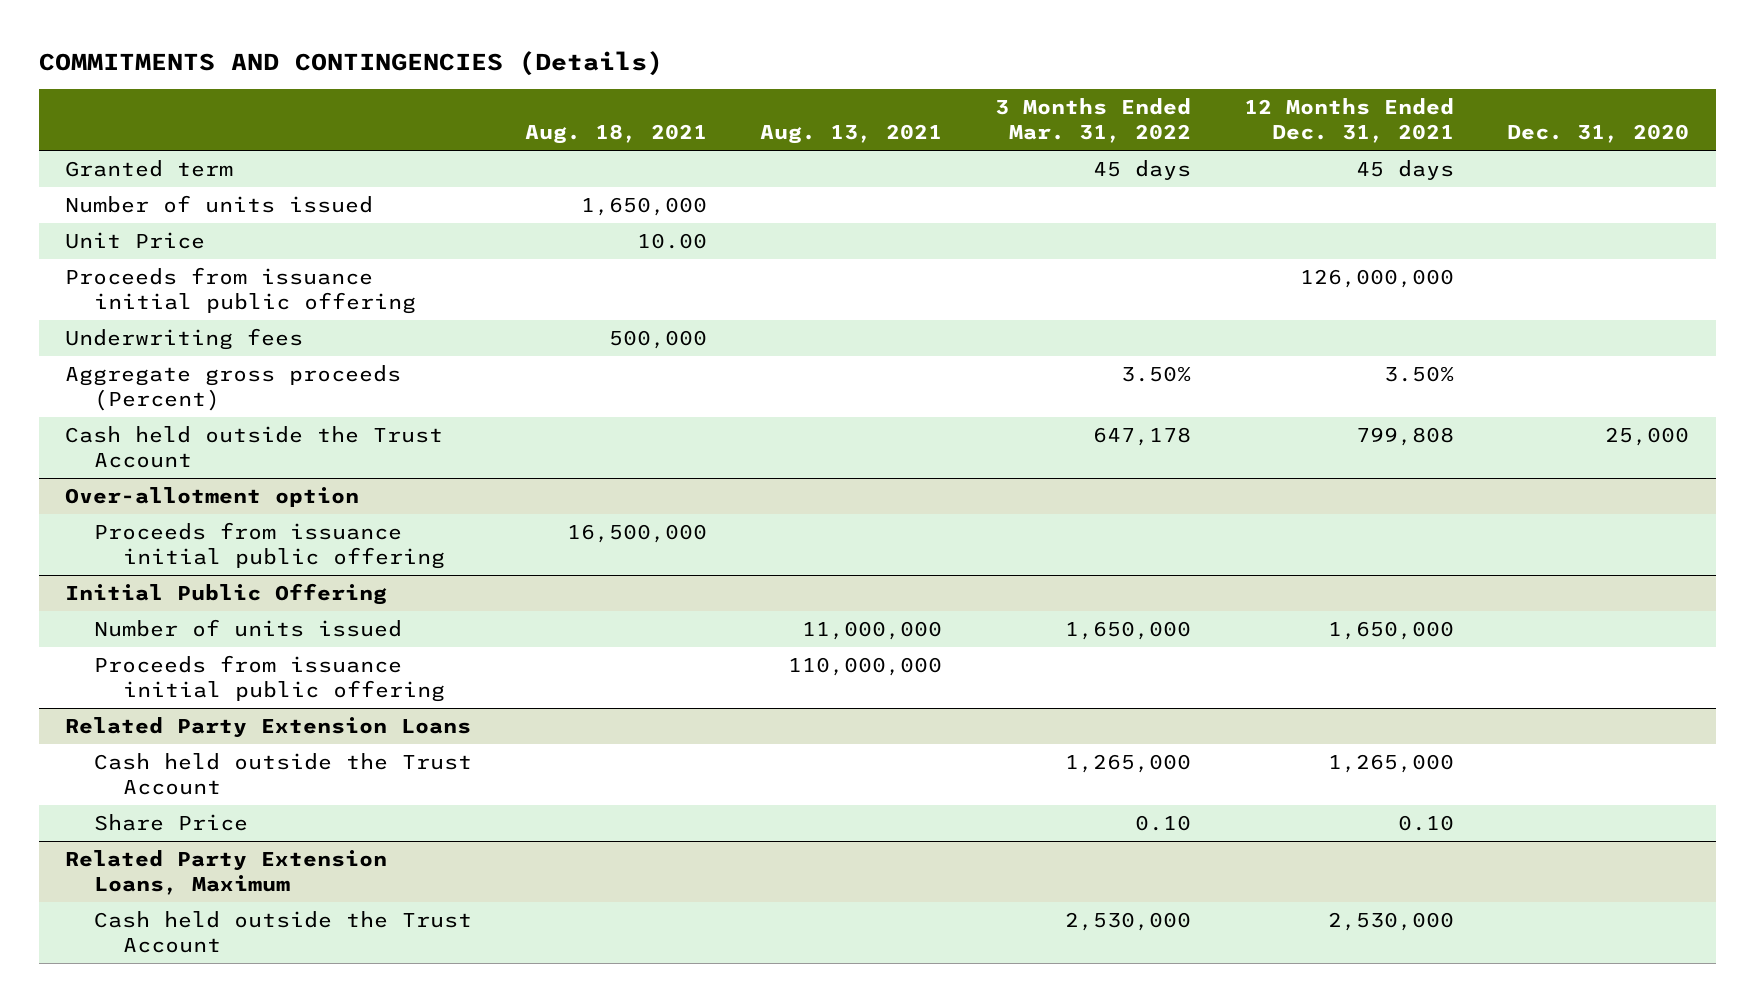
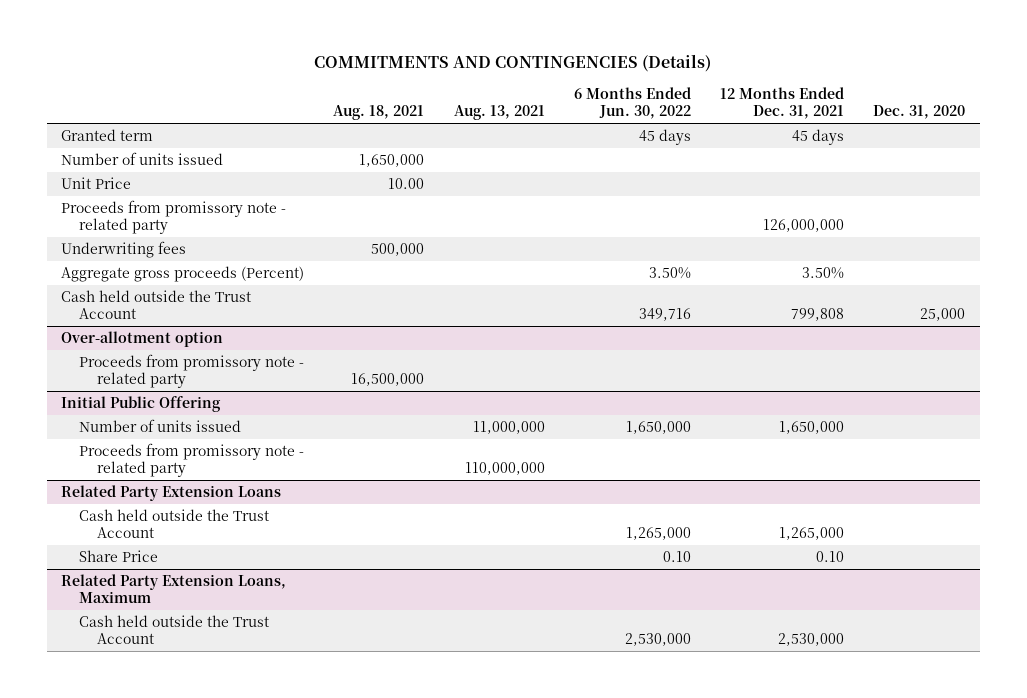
[995,98,1192,144] 3 Months Ended Mar. 31, 2022 -> none
none -> [573,87,691,120] 6 Months Ended Jun. 30, 2022
[65,266,417,315] Proceeds from issuance initial public offering -> [61,200,287,235] Proceeds from promissory note - related party
[94,521,445,570] Proceeds from issuance initial public offering -> [79,354,305,389] Proceeds from promissory note - related party
[94,654,445,703] Proceeds from issuance initial public offering -> [79,443,305,478] Proceeds from promissory note - related party

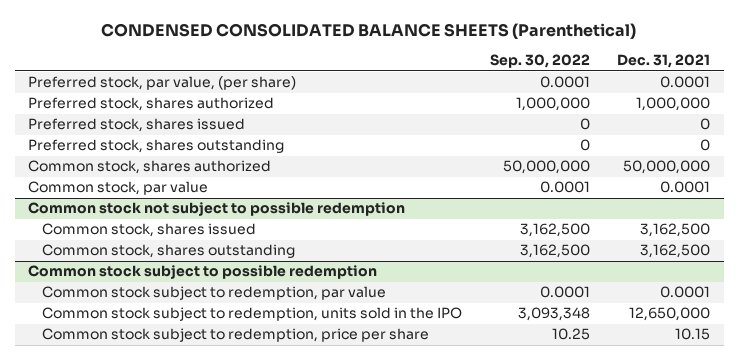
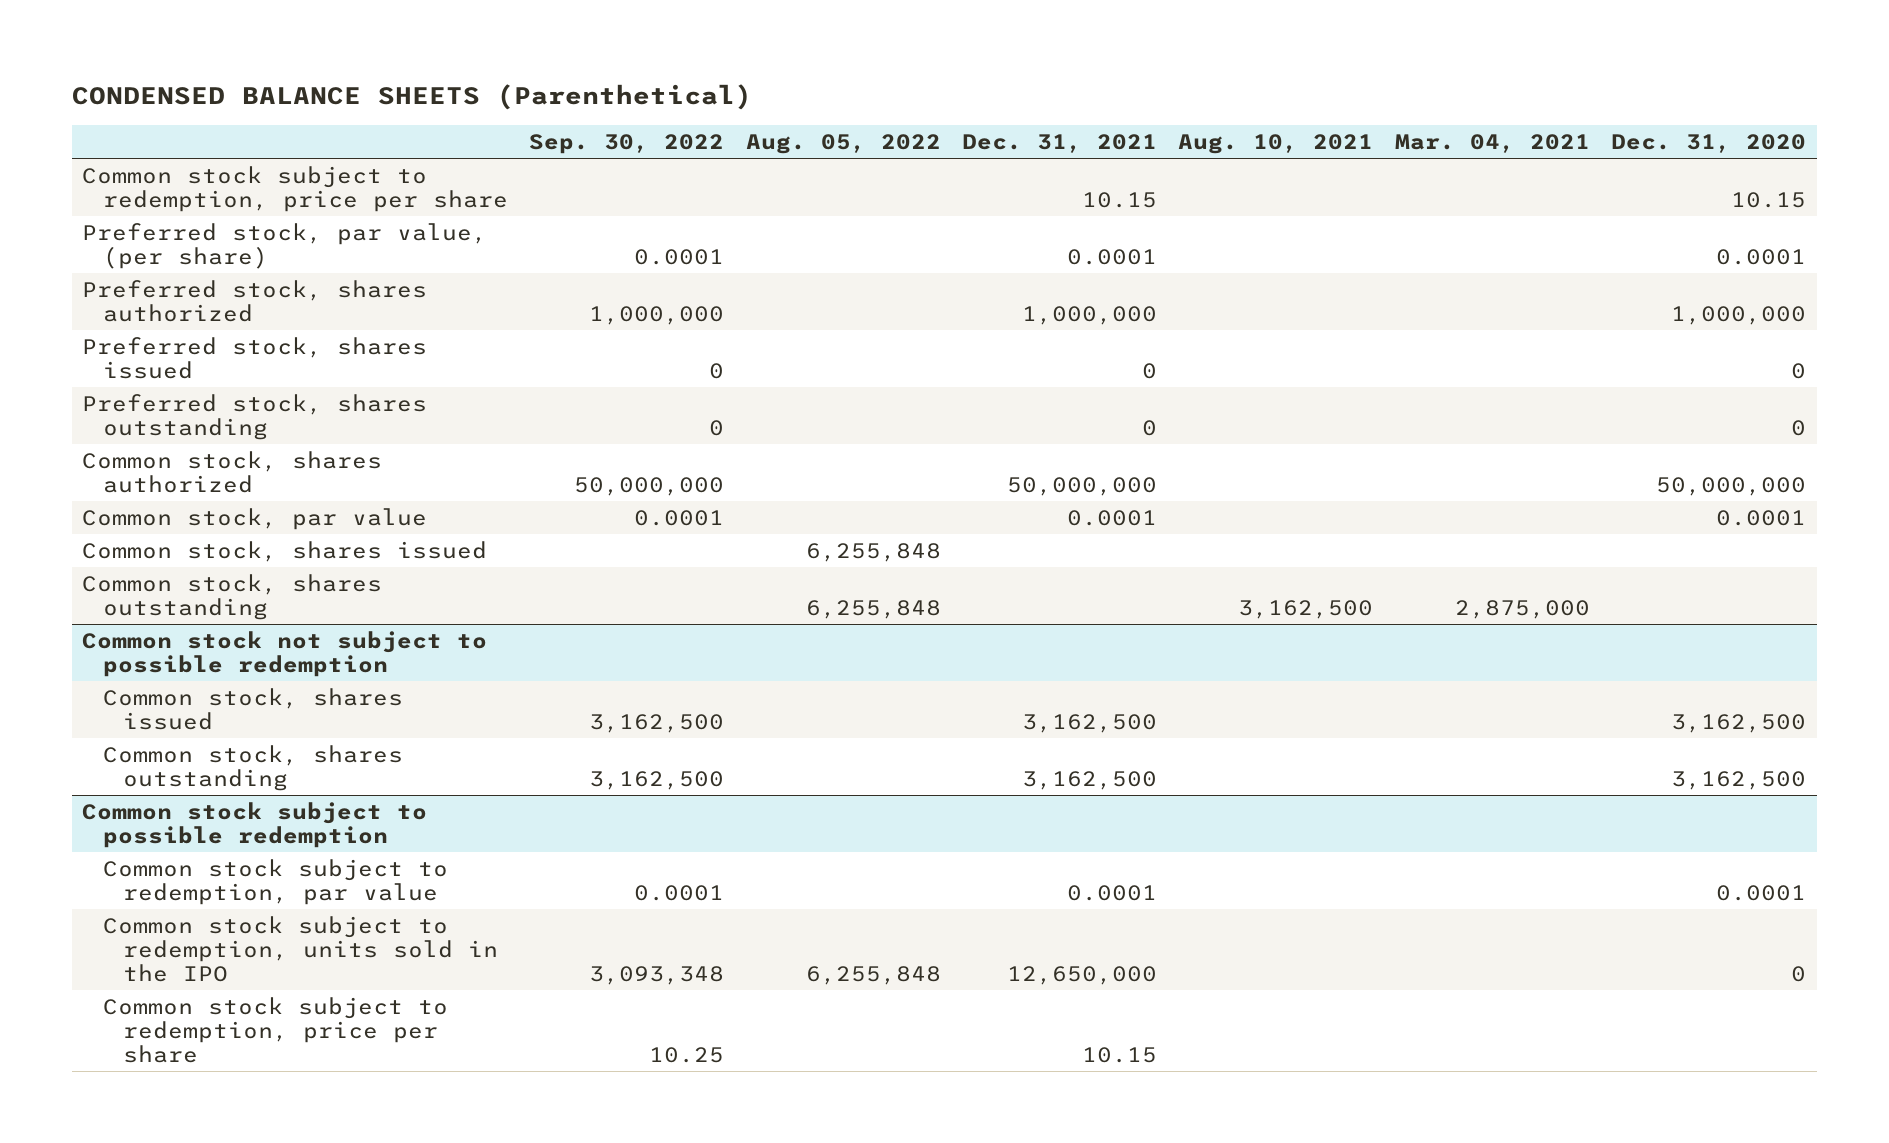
[101,23,637,40] CONDENSED CONSOLIDATED BALANCE SHEETS (Parenthetical) -> [71,84,752,111] CONDENSED BALANCE SHEETS (Parenthetical)
none -> [745,133,941,154] Aug. 05, 2022
none -> [1178,133,1374,154] Aug. 10, 2021
none -> [1394,133,1590,153] Mar. 04, 2021
none -> [1611,133,1807,153] Dec. 31, 2020
none -> [82,165,508,212] Common stock subject to redemption, price per share
none -> [82,540,488,562] Common stock, shares issued
none -> [82,573,383,620] Common stock, shares outstanding

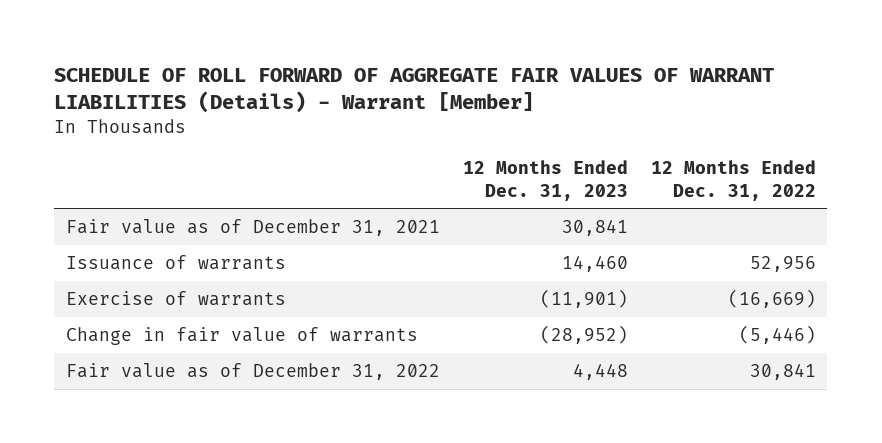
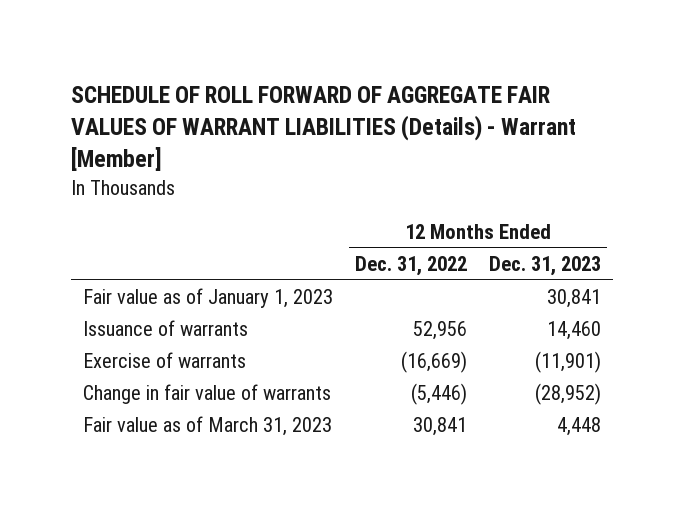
[65,219,440,237] Fair value as of December 31, 2021 -> [82,288,333,309] Fair value as of January 1, 2023
[65,363,440,381] Fair value as of December 31, 2022 -> [82,416,332,437] Fair value as of March 31, 2023

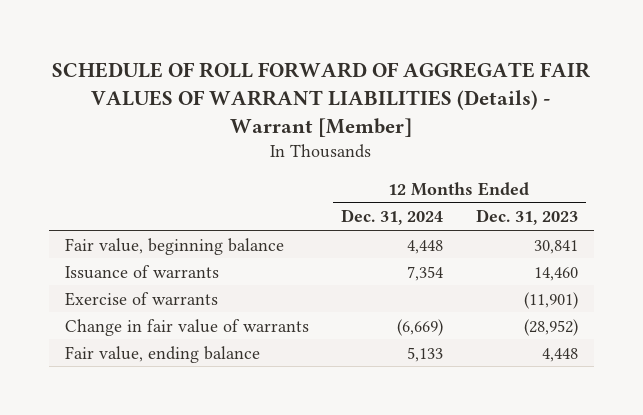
[354,255,467,276] Dec. 31, 2022 -> none
none -> [341,209,444,226] Dec. 31, 2024
[82,288,333,309] Fair value as of January 1, 2023 -> [64,237,284,255] Fair value, beginning balance
[82,416,332,437] Fair value as of March 31, 2023 -> [64,345,260,363] Fair value, ending balance

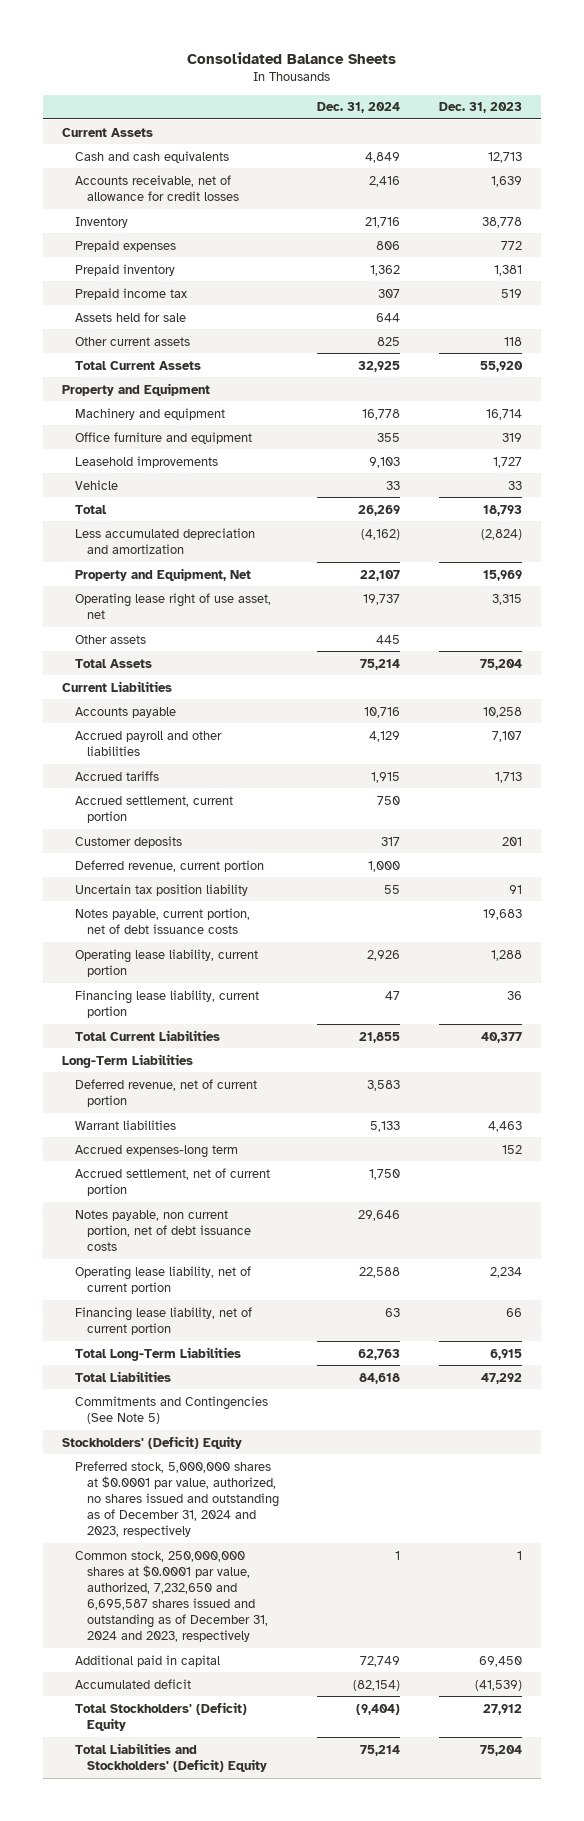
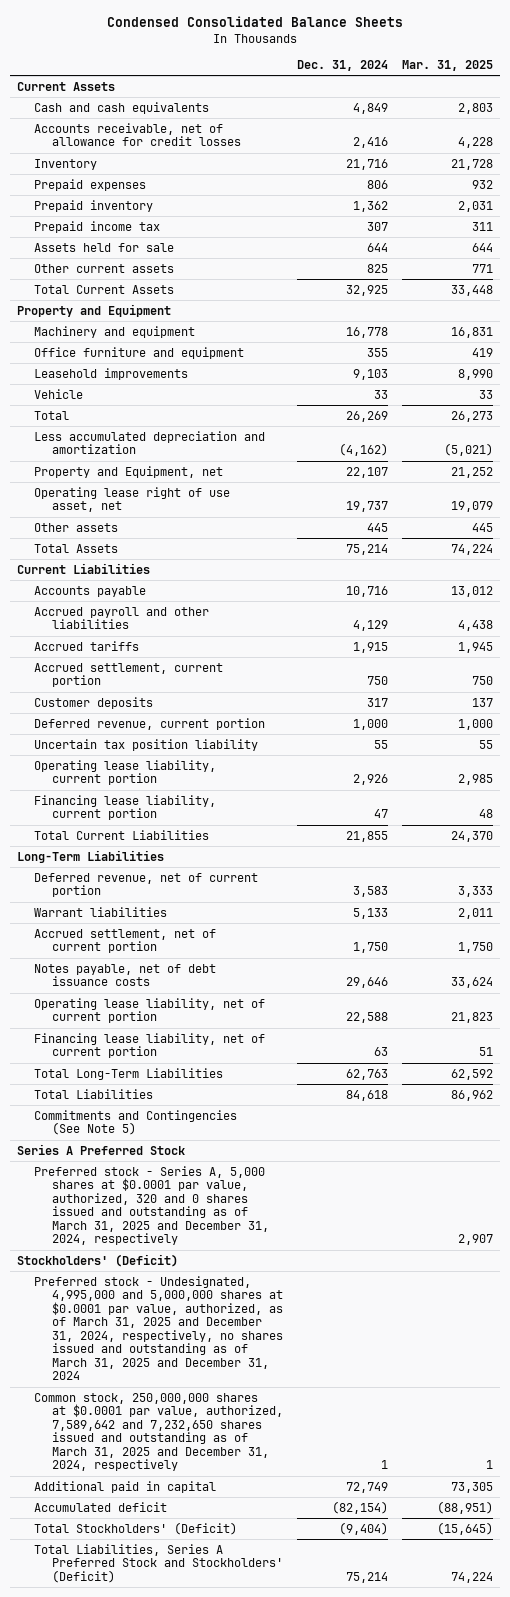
[187,51,397,64] Consolidated Balance Sheets -> [106,16,403,28] Condensed Consolidated Balance Sheets
[439,102,523,114] Dec. 31, 2023 -> none
none -> [402,59,494,71] Mar. 31, 2025
[74,567,251,581] Property and Equipment, Net -> [34,465,224,478] Property and Equipment, net
[74,907,250,934] Notes payable, current portion, net of debt issuance costs -> none
[74,1144,238,1158] Accrued expenses-long term -> none
[74,1209,251,1252] Notes payable, non current portion, net of debt issuance costs -> [34,963,217,987] Notes payable, net of debt issuance costs
none -> [16,1143,185,1155] Series A Preferred Stock
none -> [34,1165,269,1246] Preferred stock - Series A, 5,000 shares at $0.0001 par value, authorized, 320 and 0 shares issued and outstanding as of March 31, 2025 and December 31, 2024, respectively
[62,1435,243,1449] Stockholders' (Deficit) Equity -> [16,1253,178,1267] Stockholders' (Deficit)
[74,1460,279,1538] Preferred stock, 5,000,000 shares at $0.0001 par value, authorized, no shares issued and outstanding as of December 31, 2024 and 2023, respectively -> [34,1275,283,1381] Preferred stock - Undesignated, 4,995,000 and 5,000,000 shares at $0.0001 par value, authorized, as of March 31, 2025 and December 31, 2024, respectively, no shares issued and outstanding as of March 31, 2025 and December 31, 2024
[74,1550,268,1643] Common stock, 250,000,000 shares at $0.0001 par value, authorized, 7,232,650 and 6,695,587 shares issued and outstanding as of December 31, 2024 and 2023, respectively -> [34,1392,283,1472] Common stock, 250,000,000 shares at $0.0001 par value, authorized, 7,589,642 and 7,232,650 shares issued and outstanding as of March 31, 2025 and December 31, 2024, respectively
[74,1701,247,1731] Total Stockholders' (Deficit) Equity -> [34,1521,238,1535] Total Stockholders' (Deficit)
[74,1742,267,1772] Total Liabilities and Stockholders' (Deficit) Equity -> [34,1543,283,1583] Total Liabilities, Series A Preferred Stock and Stockholders' (Deficit)

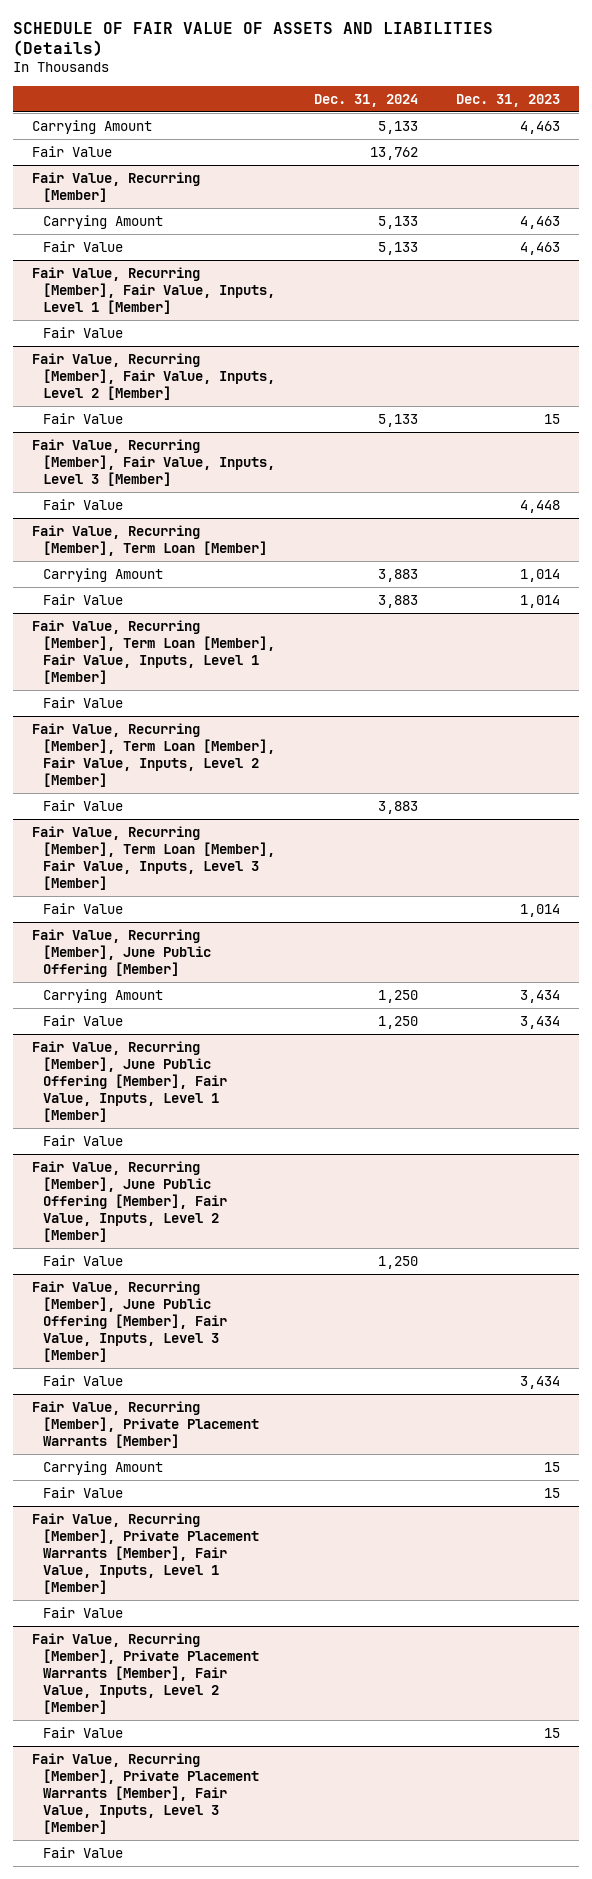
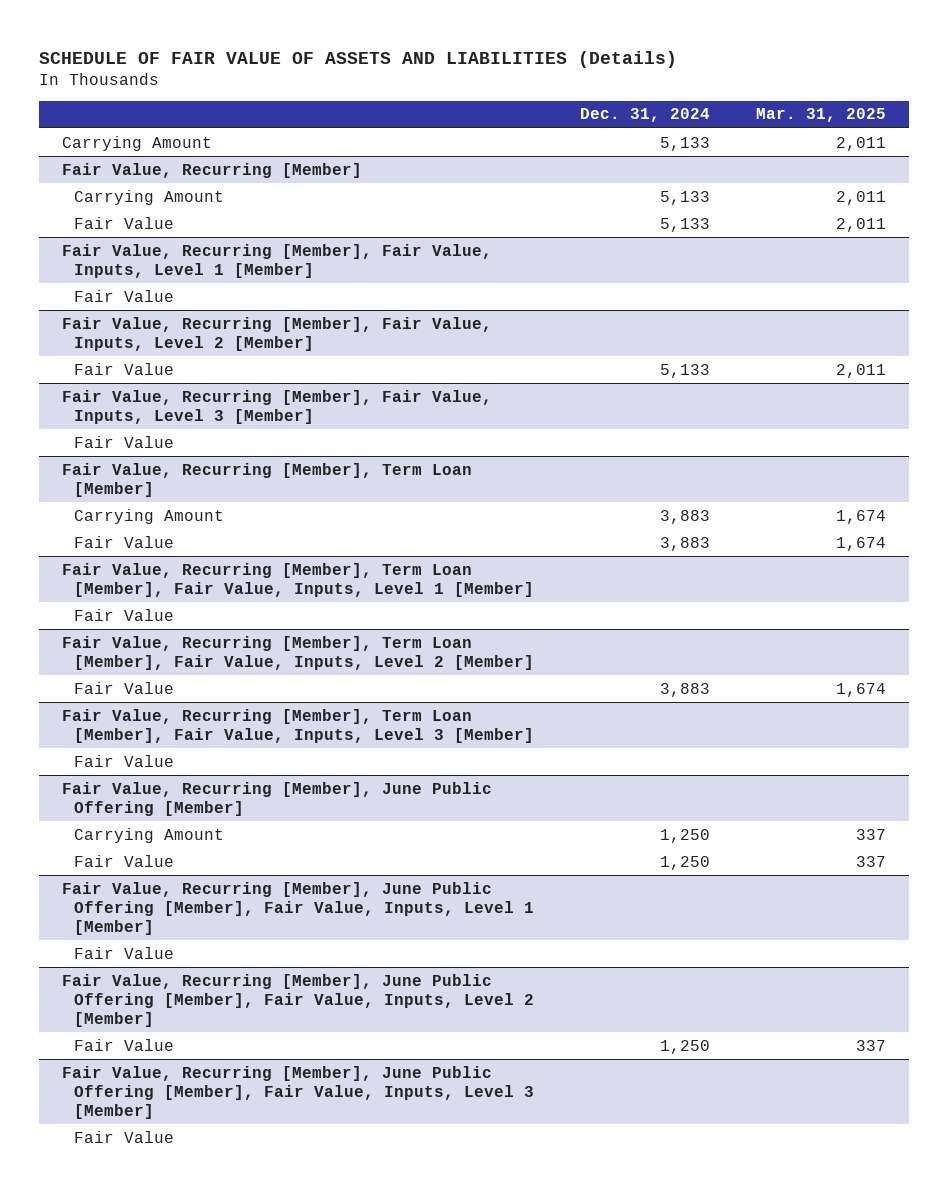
[456,93,561,107] Dec. 31, 2023 -> none
none -> [755,108,886,123] Mar. 31, 2025
[32,145,113,157] Fair Value -> none
[32,1400,260,1448] Fair Value, Recurring [Member], Private Placement Warrants [Member] -> none
[43,1460,164,1475] Carrying Amount -> none
[43,1486,124,1498] Fair Value -> none
[32,1512,260,1594] Fair Value, Recurring [Member], Private Placement Warrants [Member], Fair Value, Inputs, Level 1 [Member] -> none
[43,1606,124,1618] Fair Value -> none
[32,1632,260,1714] Fair Value, Recurring [Member], Private Placement Warrants [Member], Fair Value, Inputs, Level 2 [Member] -> none
[43,1726,124,1738] Fair Value -> none
[32,1752,260,1834] Fair Value, Recurring [Member], Private Placement Warrants [Member], Fair Value, Inputs, Level 3 [Member] -> none
[43,1846,124,1858] Fair Value -> none

